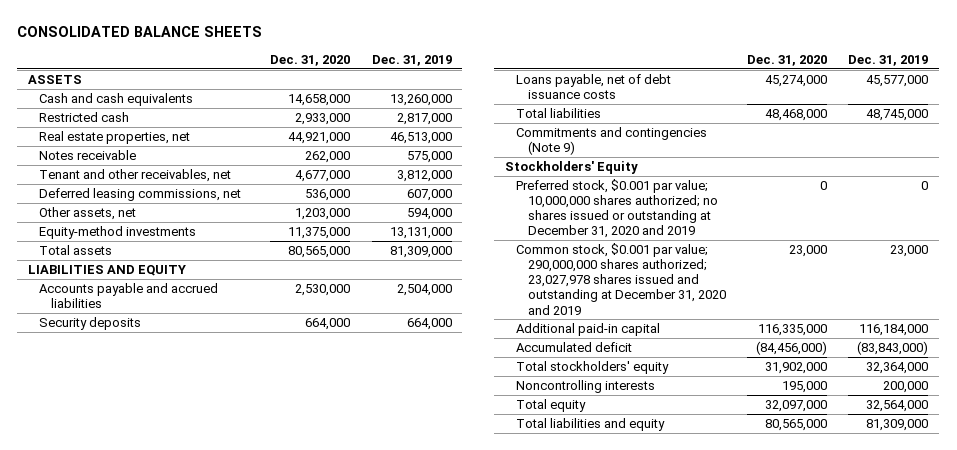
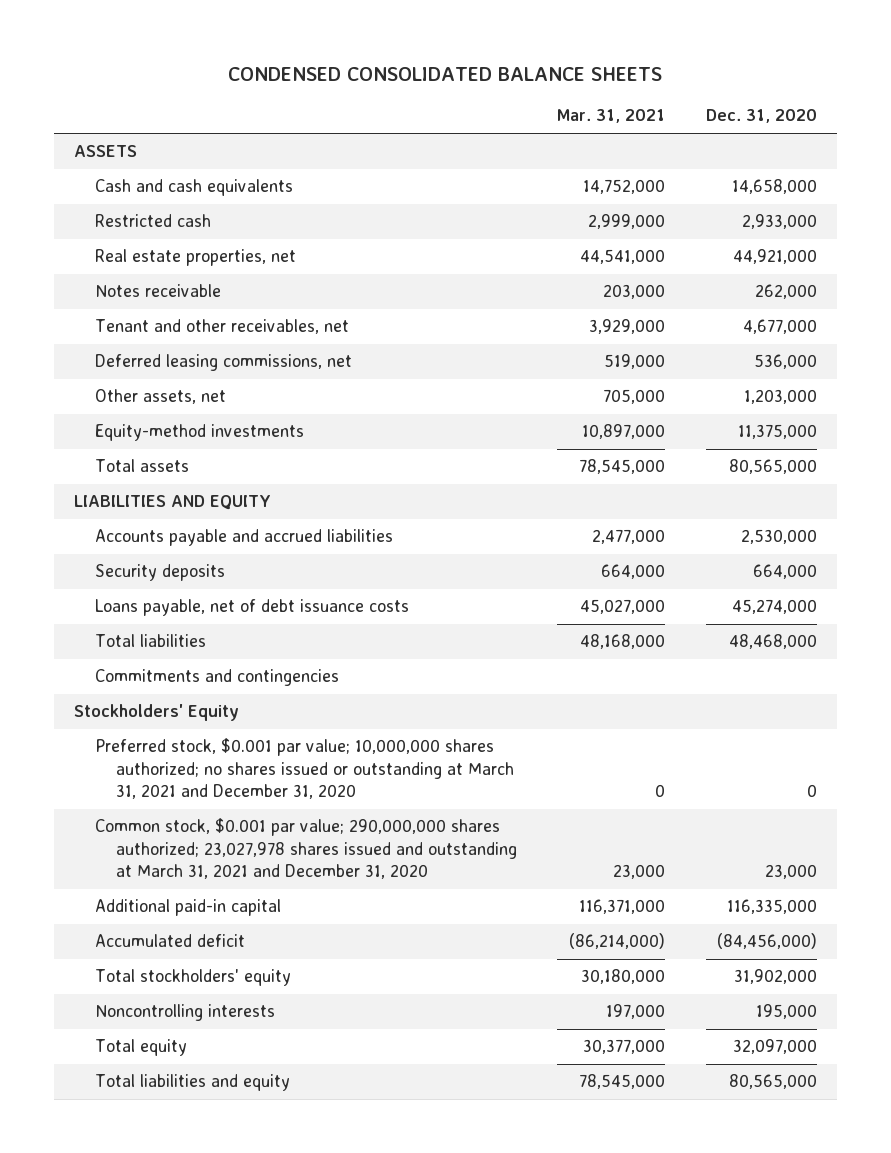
[17,26,263,38] CONSOLIDATED BALANCE SHEETS -> [228,66,663,81] CONDENSED CONSOLIDATED BALANCE SHEETS
[371,55,452,67] Dec. 31, 2019 -> none
none -> [557,109,666,124] Mar. 31, 2021
[516,126,708,156] Commitments and contingencies (Note 9) -> [94,669,339,687] Commitments and contingencies
[516,178,718,239] Preferred stock, $0.001 par value; 10,000,000 shares authorized; no shares issued or outstanding at December 31, 2020 and 2019 -> [94,738,514,800] Preferred stock, $0.001 par value; 10,000,000 shares authorized; no shares issued or outstanding at March 31, 2021 and December 31, 2020
[516,242,726,315] Common stock, $0.001 par value; 290,000,000 shares authorized; 23,027,978 shares issued and outstanding at December 31, 2020 and 2019 -> [94,818,517,880] Common stock, $0.001 par value; 290,000,000 shares authorized; 23,027,978 shares issued and outstanding at March 31, 2021 and December 31, 2020

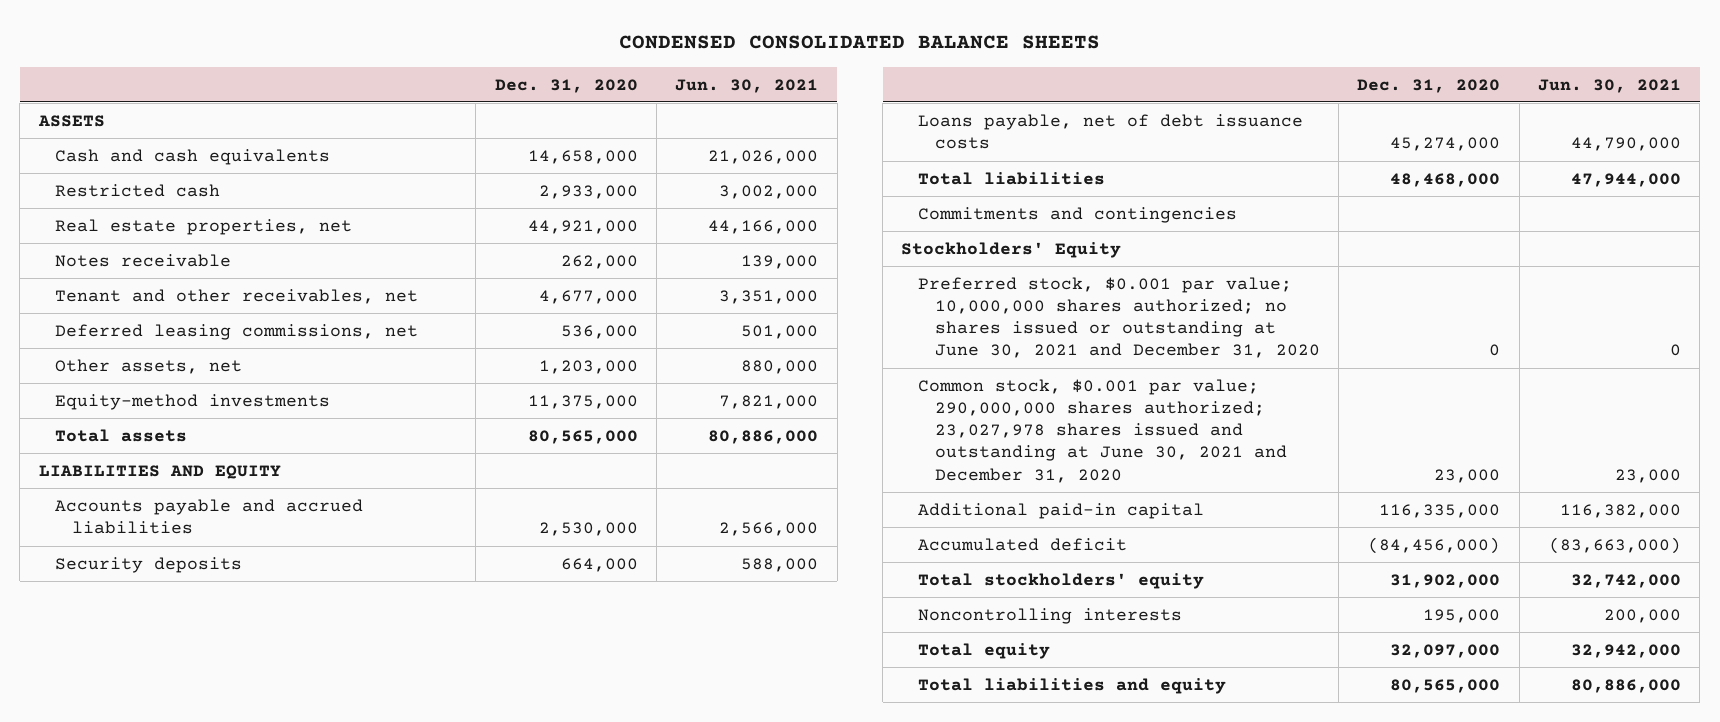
[557,109,666,124] Mar. 31, 2021 -> none
none -> [675,78,819,93] Jun. 30, 2021
[94,738,514,800] Preferred stock, $0.001 par value; 10,000,000 shares authorized; no shares issued or outstanding at March 31, 2021 and December 31, 2020 -> [918,277,1320,359] Preferred stock, $0.001 par value; 10,000,000 shares authorized; no shares issued or outstanding at June 30, 2021 and December 31, 2020
[94,818,517,880] Common stock, $0.001 par value; 290,000,000 shares authorized; 23,027,978 shares issued and outstanding at March 31, 2021 and December 31, 2020 -> [918,379,1287,483] Common stock, $0.001 par value; 290,000,000 shares authorized; 23,027,978 shares issued and outstanding at June 30, 2021 and December 31, 2020

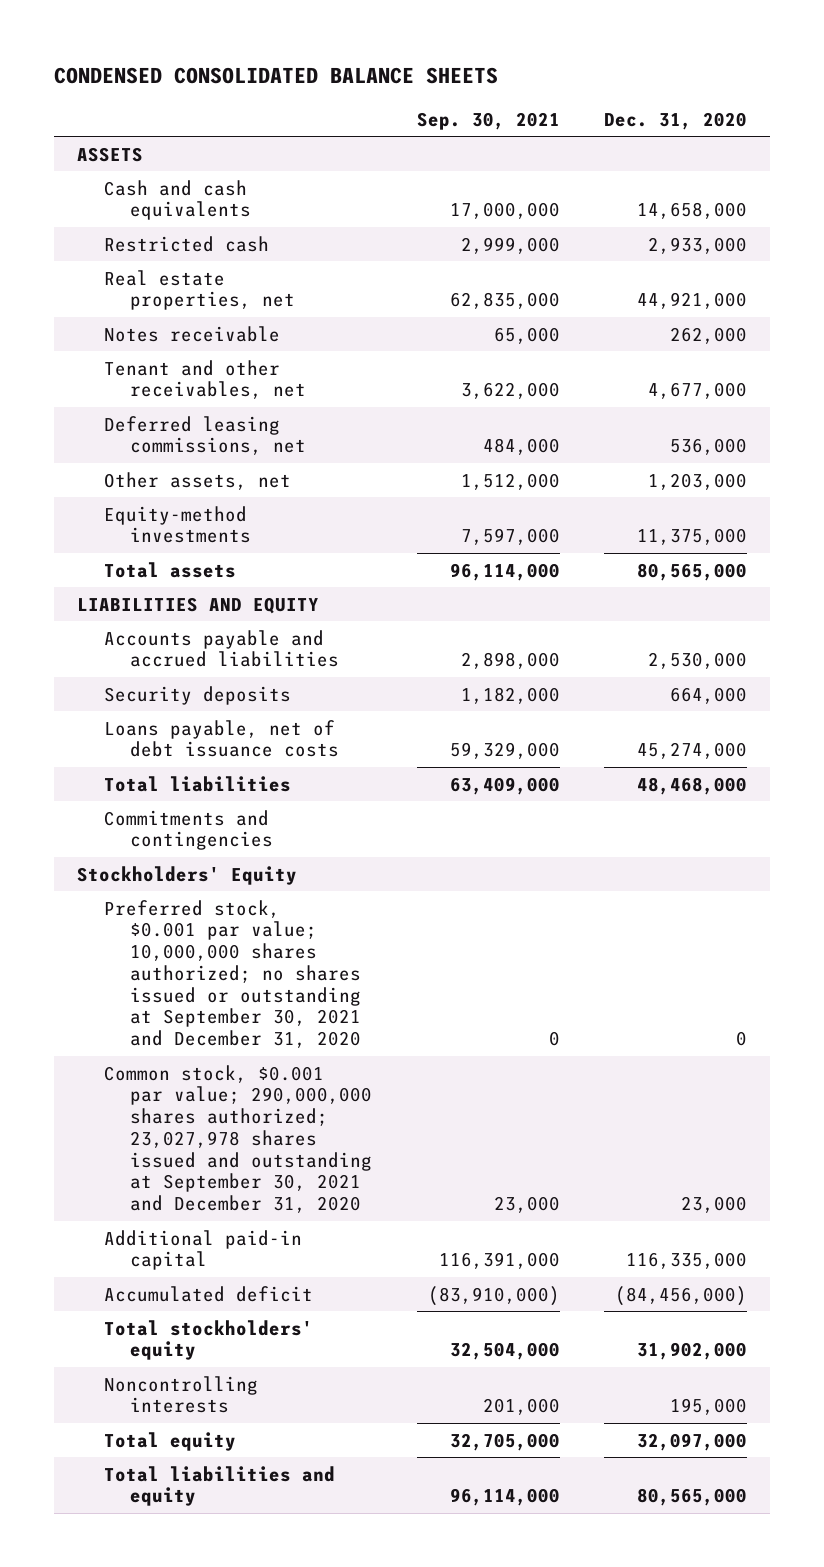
[675,78,819,93] Jun. 30, 2021 -> none
none -> [416,111,560,130] Sep. 30, 2021
[918,277,1320,359] Preferred stock, $0.001 par value; 10,000,000 shares authorized; no shares issued or outstanding at June 30, 2021 and December 31, 2020 -> [103,899,362,1049] Preferred stock, $0.001 par value; 10,000,000 shares authorized; no shares issued or outstanding at September 30, 2021 and December 31, 2020
[918,379,1287,483] Common stock, $0.001 par value; 290,000,000 shares authorized; 23,027,978 shares issued and outstanding at June 30, 2021 and December 31, 2020 -> [103,1064,373,1214] Common stock, $0.001 par value; 290,000,000 shares authorized; 23,027,978 shares issued and outstanding at September 30, 2021 and December 31, 2020

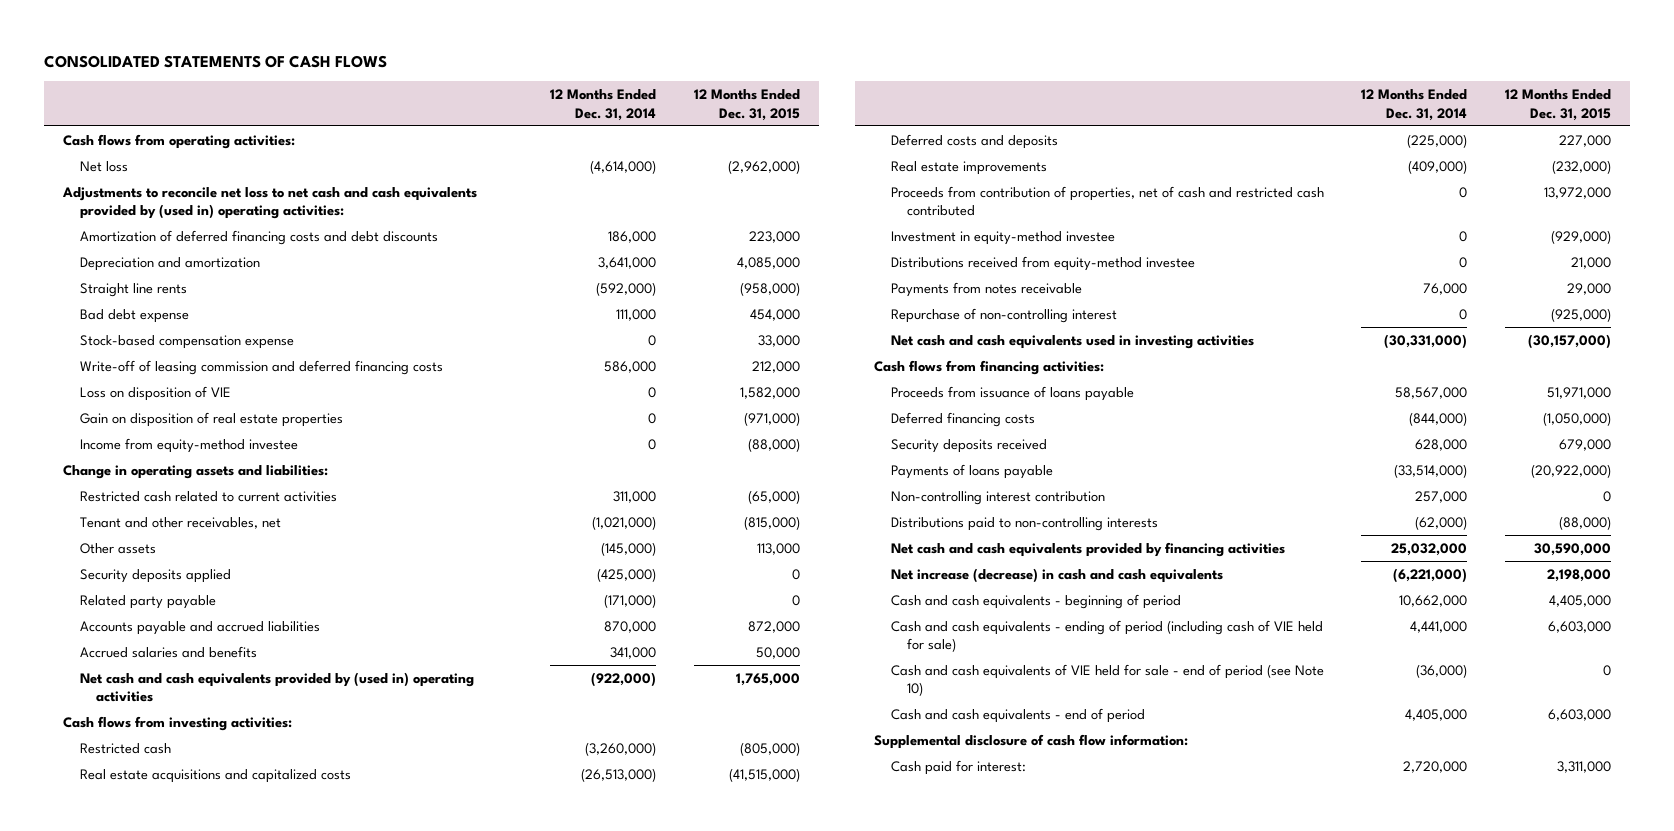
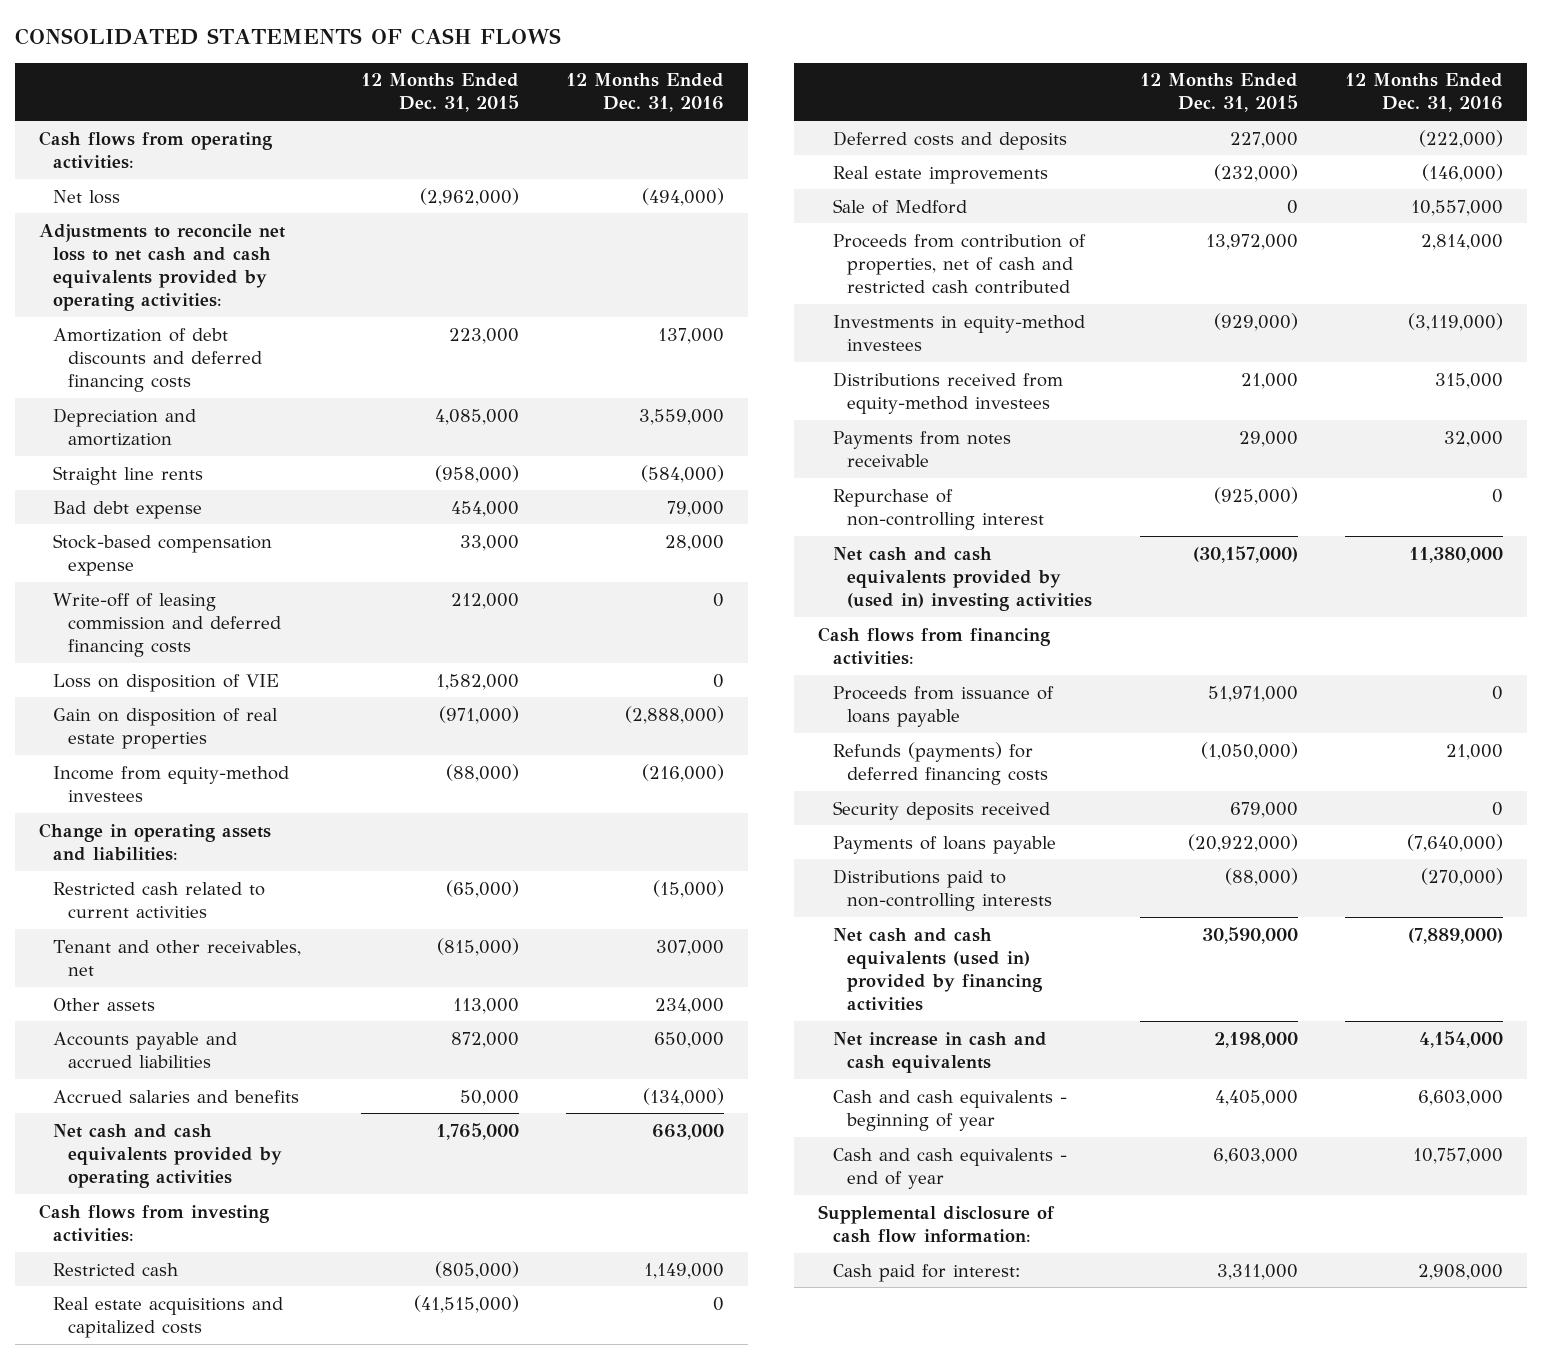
[550,88,657,121] 12 Months Ended Dec. 31, 2014 -> none
none -> [566,73,725,113] 12 Months Ended Dec. 31, 2016
[62,186,478,220] Adjustments to reconcile net loss to net cash and cash equivalents provided by (used in) operating activities: -> [38,223,285,312] Adjustments to reconcile net loss to net cash and cash equivalents provided by operating activities:
[79,229,438,245] Amortization of deferred financing costs and debt discounts -> [53,327,263,393] Amortization of debt discounts and deferred financing costs
[79,437,298,453] Income from equity-method investee -> [53,765,290,802] Income from equity-method investees
[79,568,231,583] Security deposits applied -> none
[79,594,216,609] Related party payable -> none
[79,671,474,703] Net cash and cash equivalents provided by (used in) operating activities -> [53,1123,283,1189] Net cash and cash equivalents provided by operating activities
none -> [832,198,967,214] Sale of Medford
[890,230,1115,245] Investment in equity-method investee -> [832,314,1085,351] Investments in equity-method investees
[890,255,1195,271] Distributions received from equity-method investee -> [832,371,1063,414] Distributions received from equity-method investees
[890,334,1254,349] Net cash and cash equivalents used in investing activities -> [832,546,1093,612] Net cash and cash equivalents provided by (used in) investing activities
[890,411,1035,427] Deferred financing costs -> [832,741,1049,785] Refunds (payments) for deferred financing costs
[890,490,1105,505] Non-controlling interest contribution -> none
[890,619,1323,653] Cash and cash equivalents - ending of period (including cash of VIE held for sale) -> none
[890,663,1324,697] Cash and cash equivalents of VIE held for sale - end of period (see Note 10) -> none
[890,541,1285,557] Net cash and cash equivalents provided by financing activities -> [832,927,1043,1012] Net cash and cash equivalents (used in) provided by financing activities
[890,567,1223,583] Net increase (decrease) in cash and cash equivalents -> [832,1031,1047,1073] Net increase in cash and cash equivalents
[890,593,1181,609] Cash and cash equivalents - beginning of period -> [832,1089,1067,1131] Cash and cash equivalents - beginning of year
[890,707,1145,723] Cash and cash equivalents - end of period -> [832,1147,1067,1189] Cash and cash equivalents - end of year

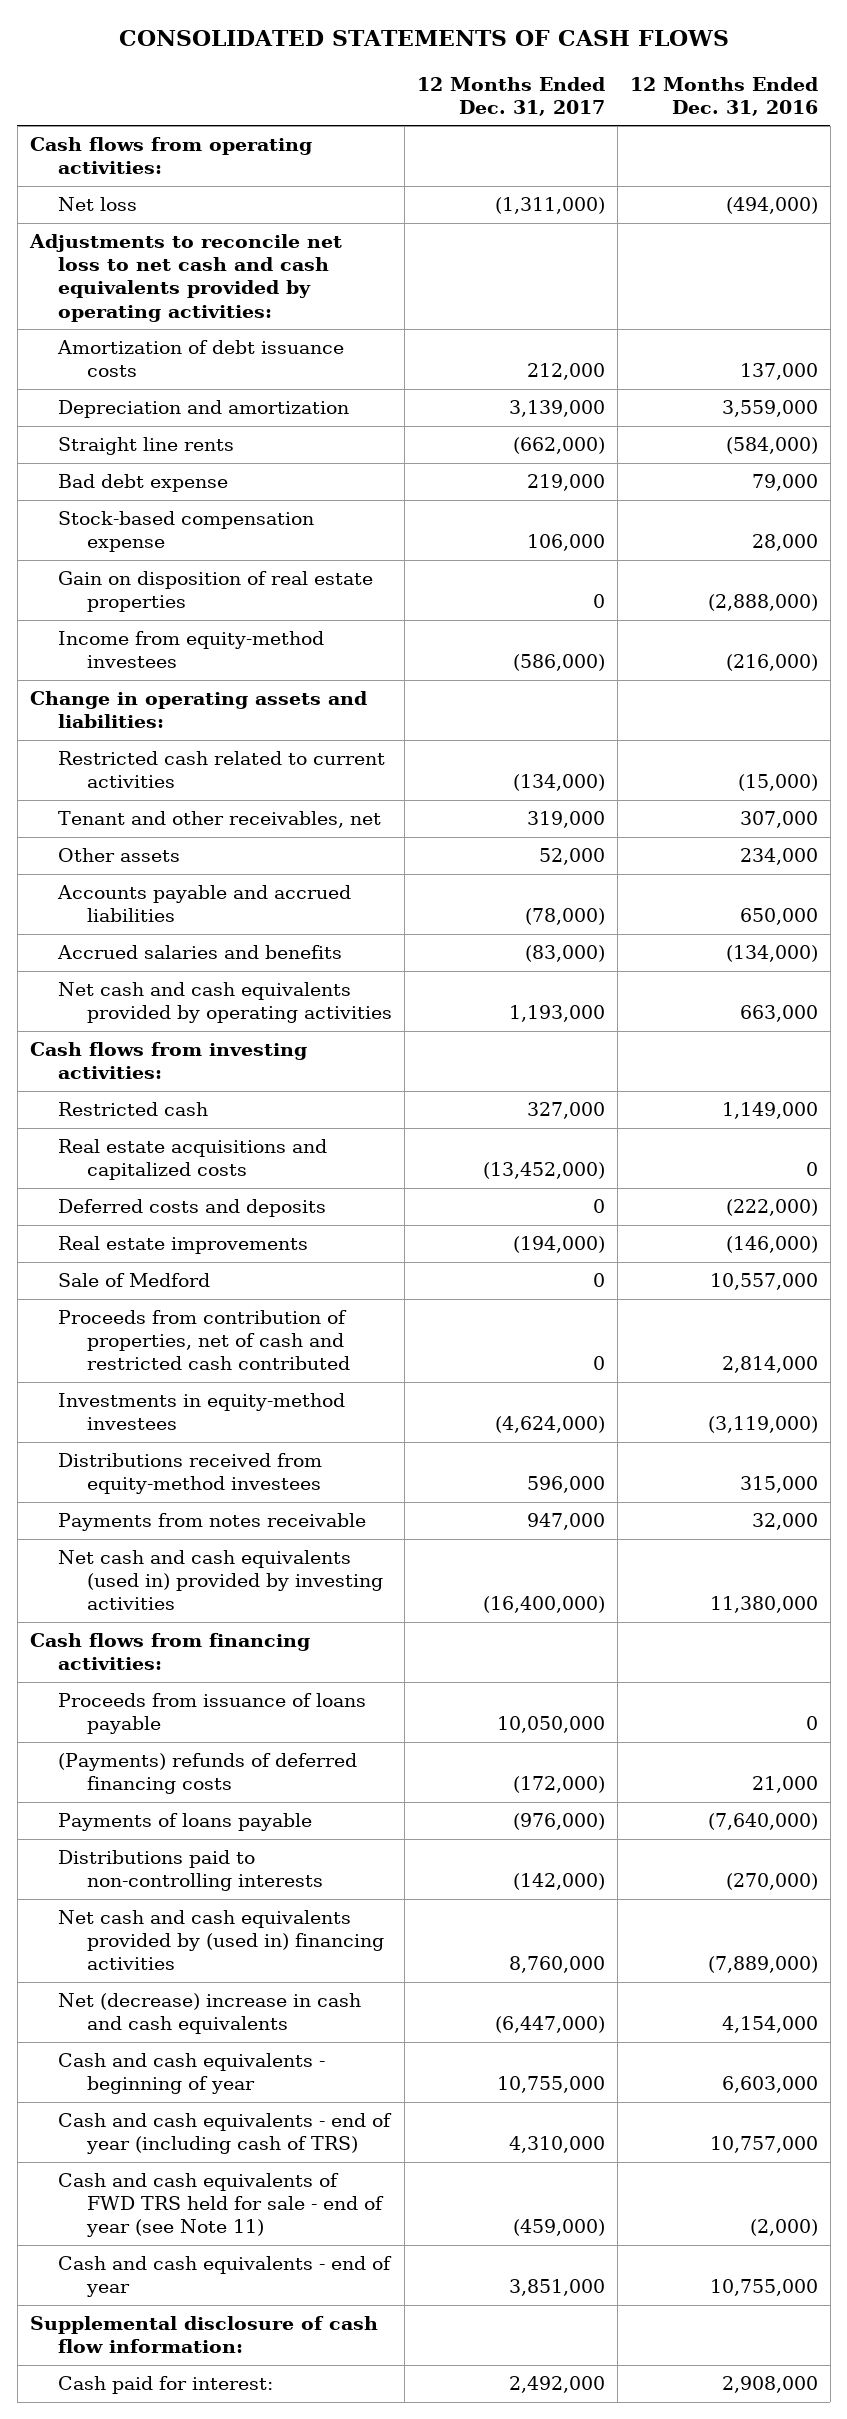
[360,73,519,113] 12 Months Ended Dec. 31, 2015 -> none
none -> [416,76,605,116] 12 Months Ended Dec. 31, 2017
[53,327,263,393] Amortization of debt discounts and deferred financing costs -> [57,340,345,378] Amortization of debt issuance costs
[53,592,282,658] Write-off of leasing commission and deferred financing costs -> none
[53,673,280,692] Loss on disposition of VIE -> none
[832,488,1045,530] Repurchase of non-controlling interest -> none
[832,546,1093,612] Net cash and cash equivalents provided by (used in) investing activities -> [58,1550,383,1611] Net cash and cash equivalents (used in) provided by investing activities
[832,800,1050,820] Security deposits received -> none
[832,741,1049,785] Refunds (payments) for deferred financing costs -> [58,1753,358,1795] (Payments) refunds of deferred financing costs
[832,927,1043,1012] Net cash and cash equivalents (used in) provided by financing activities -> [58,1910,384,1971] Net cash and cash equivalents provided by (used in) financing activities
[832,1031,1047,1073] Net increase in cash and cash equivalents -> [58,1993,362,2035] Net (decrease) increase in cash and cash equivalents
none -> [58,2113,393,2155] Cash and cash equivalents - end of year (including cash of TRS)
none -> [58,2173,384,2238] Cash and cash equivalents of FWD TRS held for sale - end of year (see Note 11)
[1413,1147,1504,1164] 10,757,000 -> [709,2279,818,2297] 10,755,000

